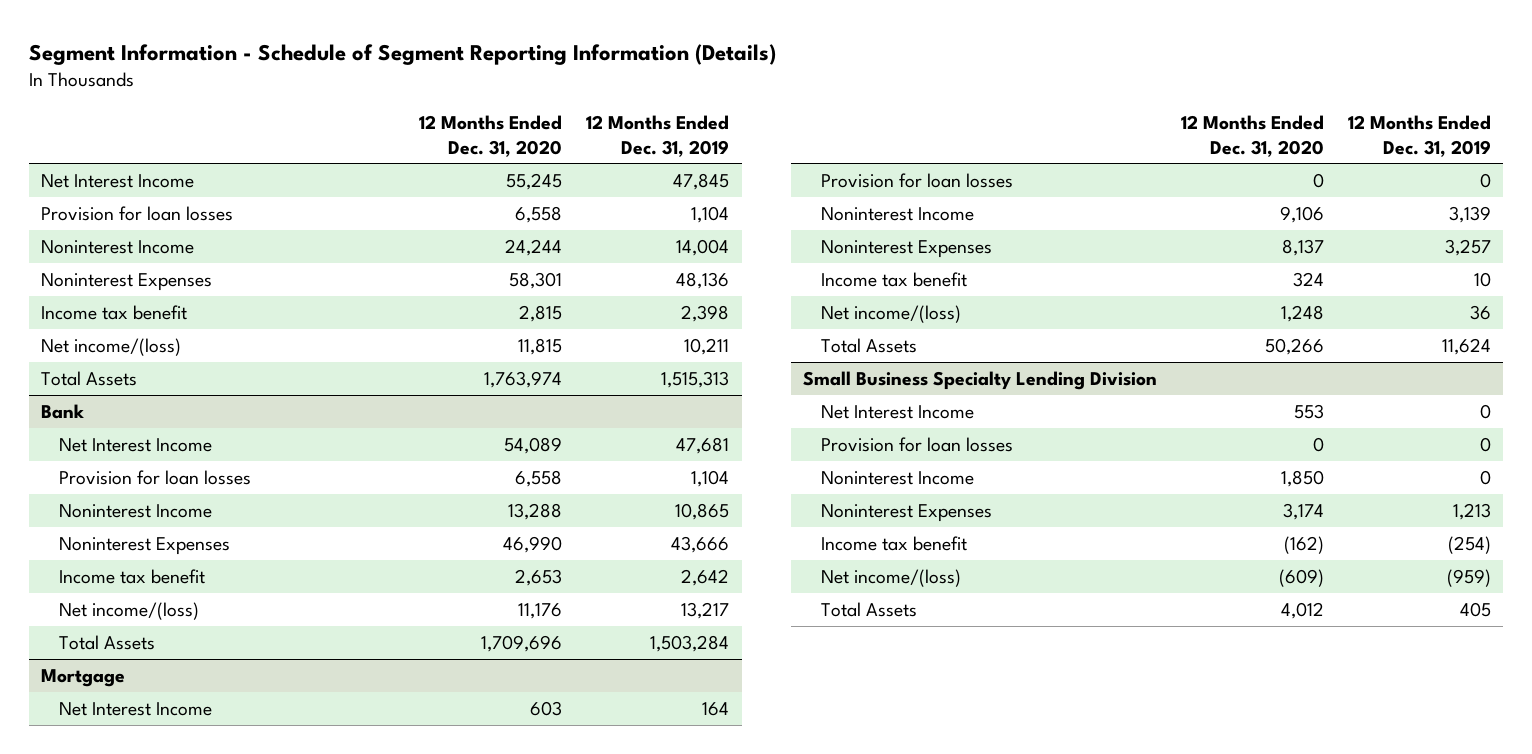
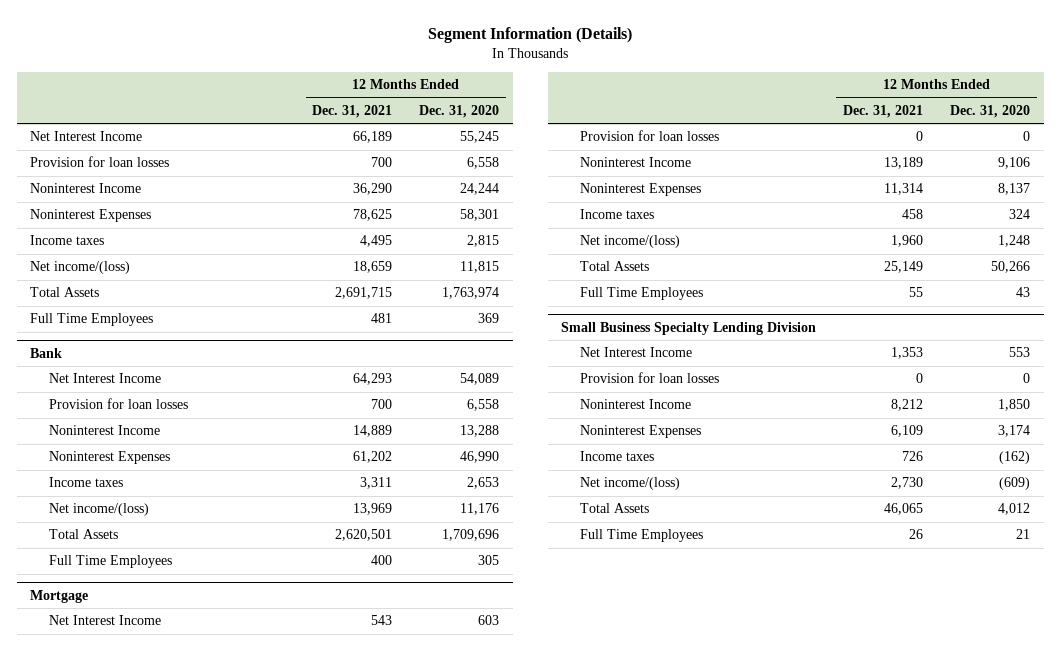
[29,43,777,65] Segment Information - Schedule of Segment Reporting Information (Details) -> [428,26,633,43] Segment Information (Details)
[586,114,730,157] 12 Months Ended Dec. 31, 2019 -> none
none -> [312,104,393,118] Dec. 31, 2021
[41,304,188,320] Income tax benefit -> [30,235,105,246] Income taxes
none -> [30,313,154,327] Full Time Employees
[59,568,206,584] Income tax benefit -> [48,477,123,488] Income taxes
none -> [48,555,172,569] Full Time Employees
[820,271,967,287] Income tax benefit -> [579,209,654,220] Income taxes
none -> [579,287,703,301] Full Time Employees
[820,535,967,551] Income tax benefit -> [579,451,654,462] Income taxes
none -> [579,529,703,543] Full Time Employees

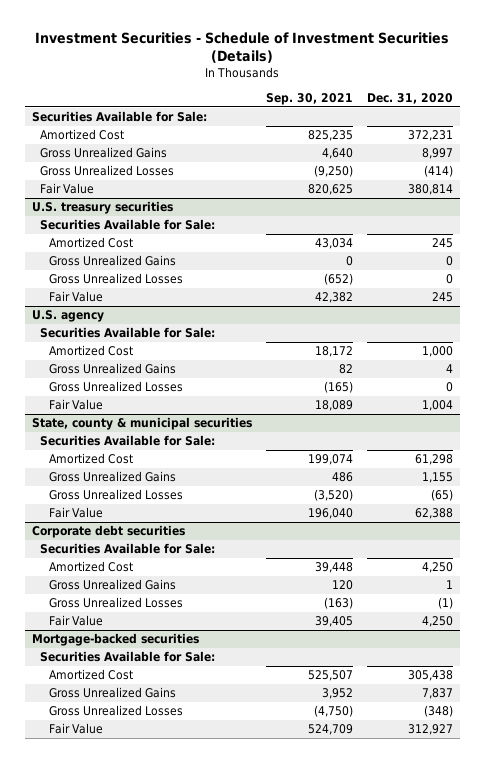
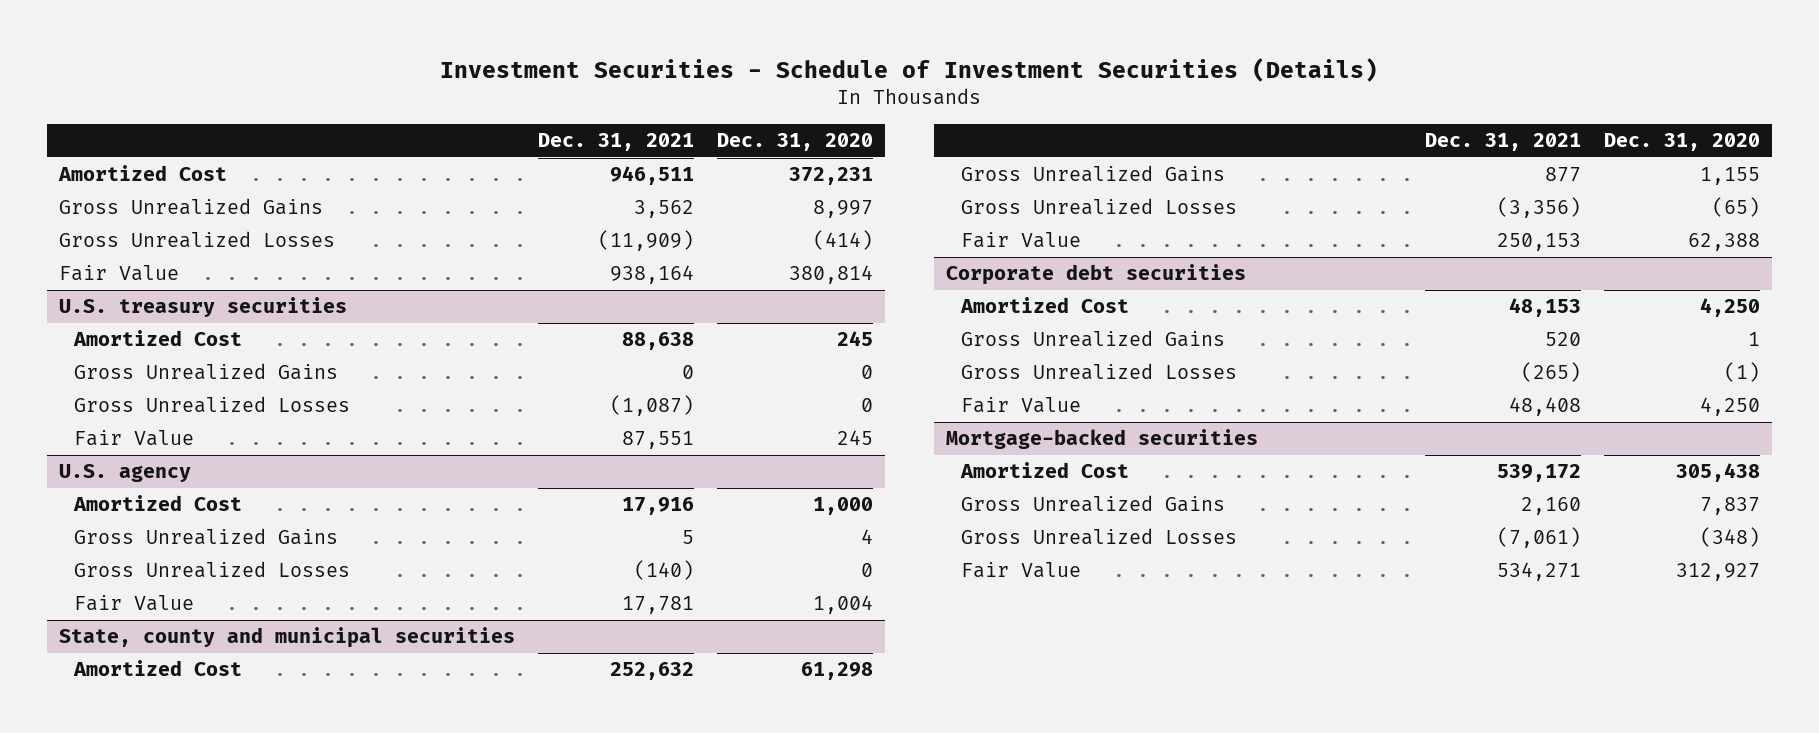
[265,93,353,106] Sep. 30, 2021 -> none
none -> [537,133,694,152] Dec. 31, 2021
[31,111,207,123] Securities Available for Sale: -> none
[40,219,216,231] Securities Available for Sale: -> none
[40,327,216,339] Securities Available for Sale: -> none
[40,435,216,447] Securities Available for Sale: -> none
[31,417,252,431] State, county & municipal securities -> [58,627,515,649] State, county and municipal securities
[40,543,216,555] Securities Available for Sale: -> none
[40,651,216,663] Securities Available for Sale: -> none

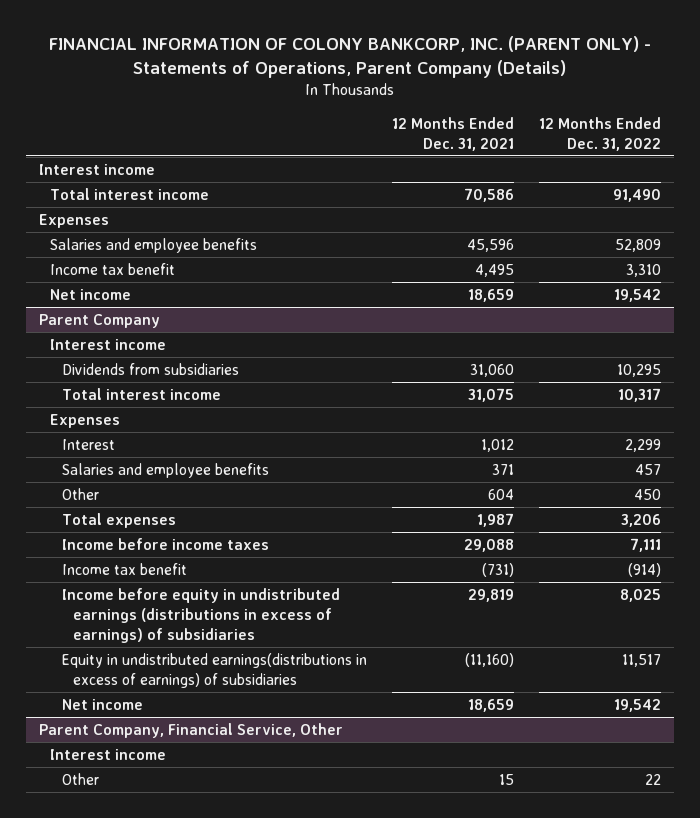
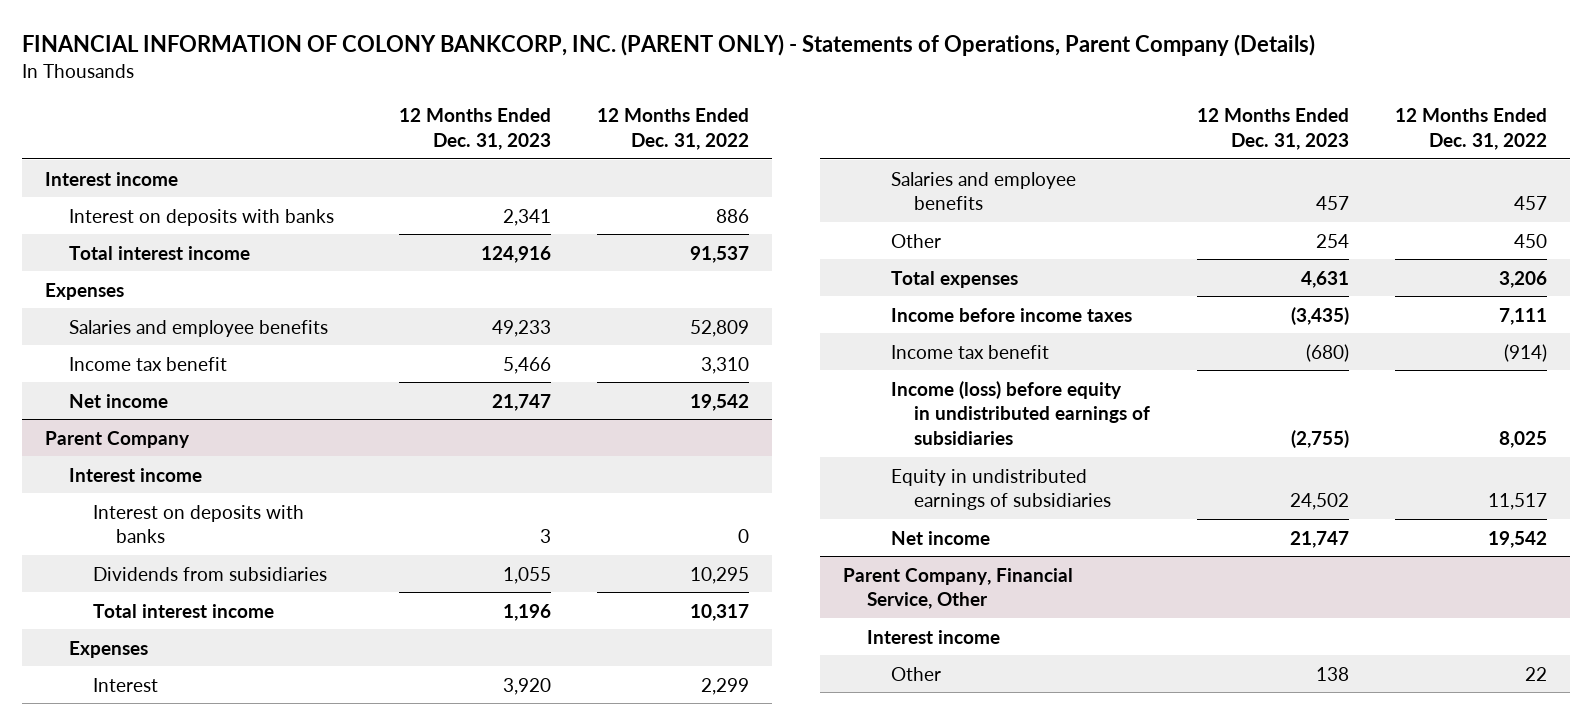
[391,116,514,151] 12 Months Ended Dec. 31, 2021 -> none
none -> [398,108,551,151] 12 Months Ended Dec. 31, 2023
none -> [69,208,335,226] Interest on deposits with banks
[613,188,662,202] 91,490 -> [690,245,750,263] 91,537
none -> [92,504,304,544] Interest on deposits with banks
[61,587,340,643] Income before equity in undistributed earnings (distributions in excess of earnings) of subsidiaries -> [890,380,1151,445] Income (loss) before equity in undistributed earnings of subsidiaries
[61,652,367,688] Equity in undistributed earnings(distributions in excess of earnings) of subsidiaries -> [890,468,1112,511] Equity in undistributed earnings of subsidiaries

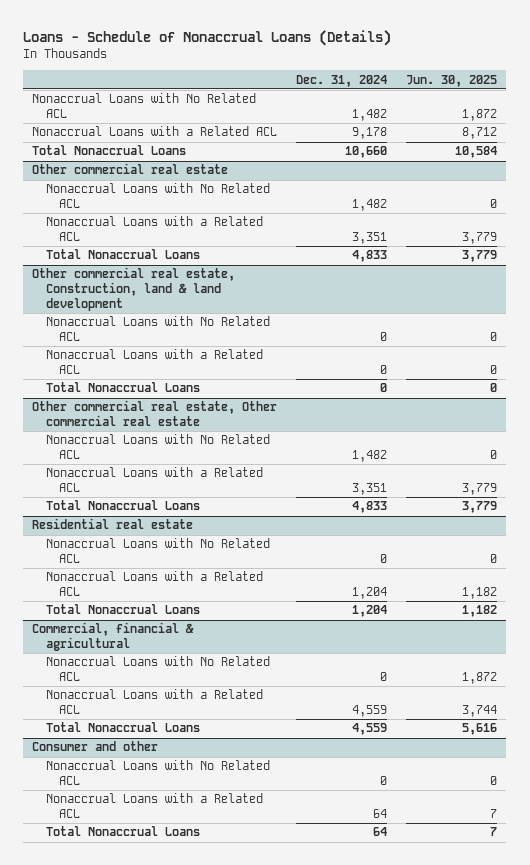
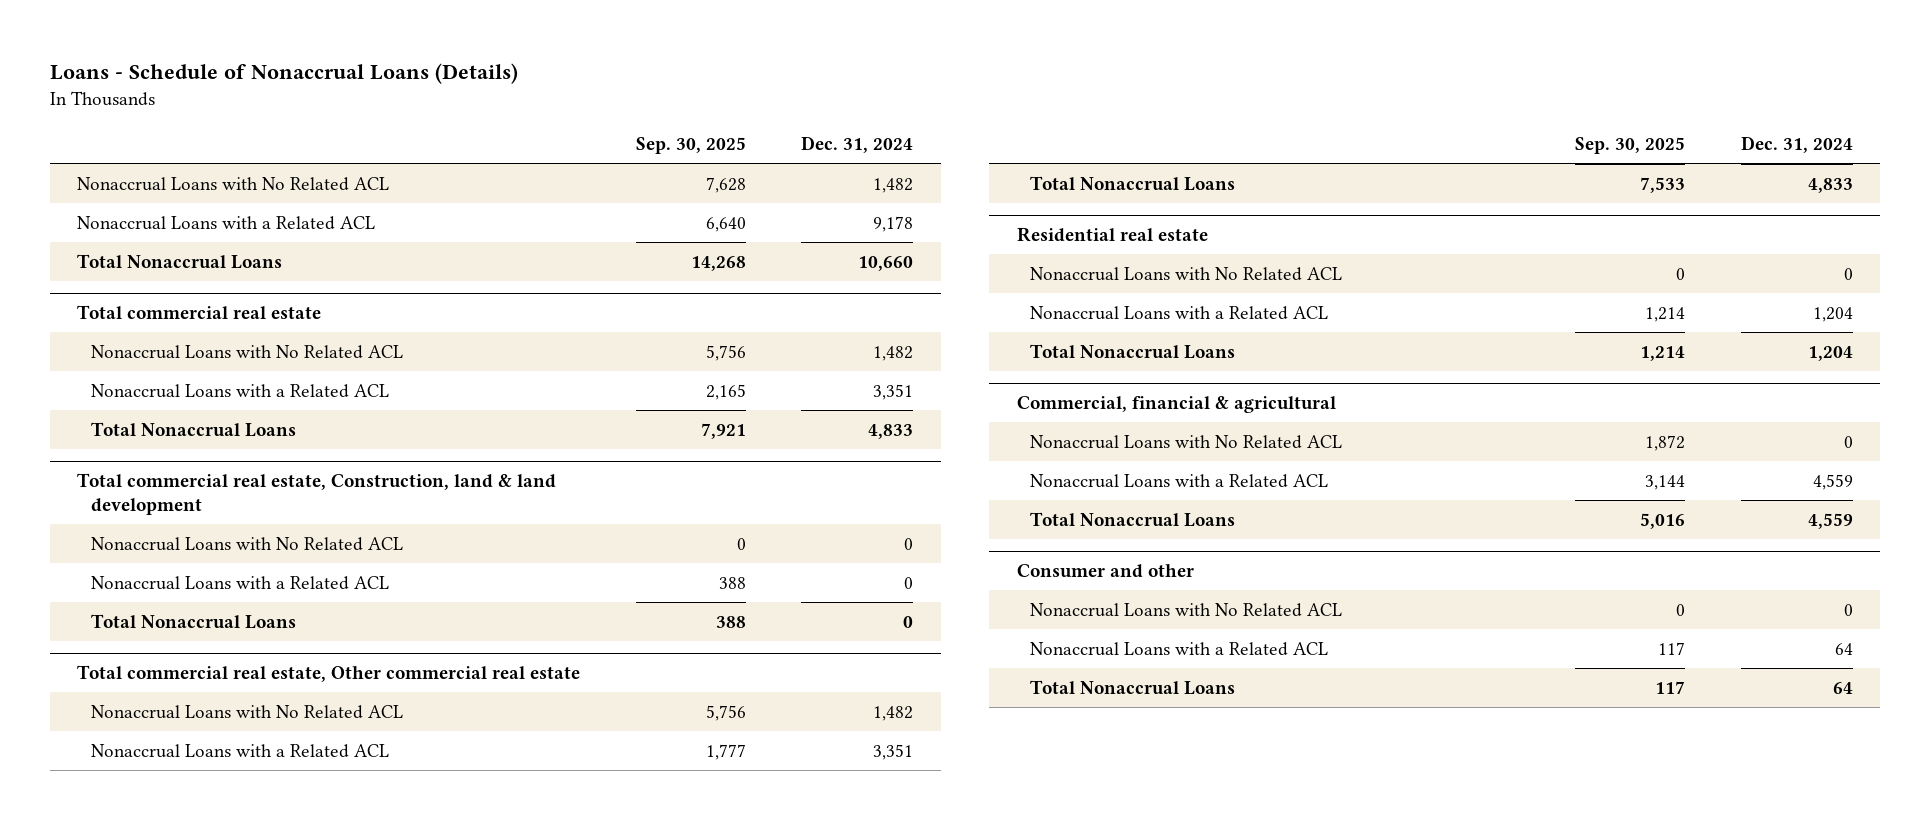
[406,74,498,87] Jun. 30, 2025 -> none
none -> [635,136,746,154] Sep. 30, 2025
[32,163,229,175] Other commercial real estate -> [77,304,322,319] Total commercial real estate
[32,267,236,311] Other commercial real estate, Construction, land & land development -> [77,472,557,516] Total commercial real estate, Construction, land & land development
[32,400,278,427] Other commercial real estate, Other commercial real estate -> [77,664,581,682] Total commercial real estate, Other commercial real estate

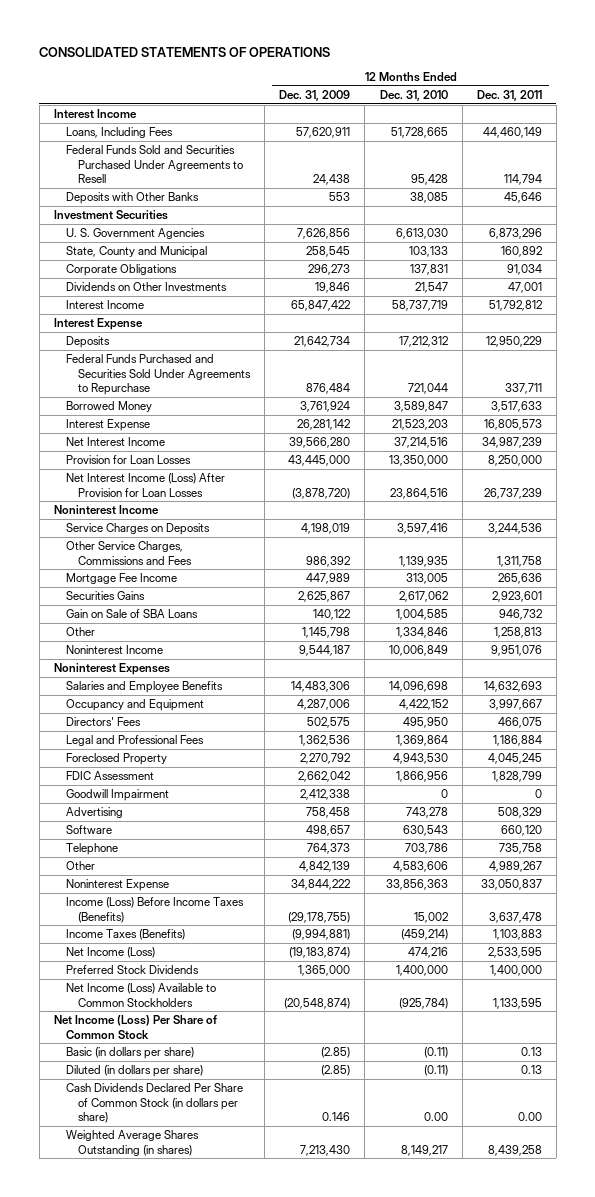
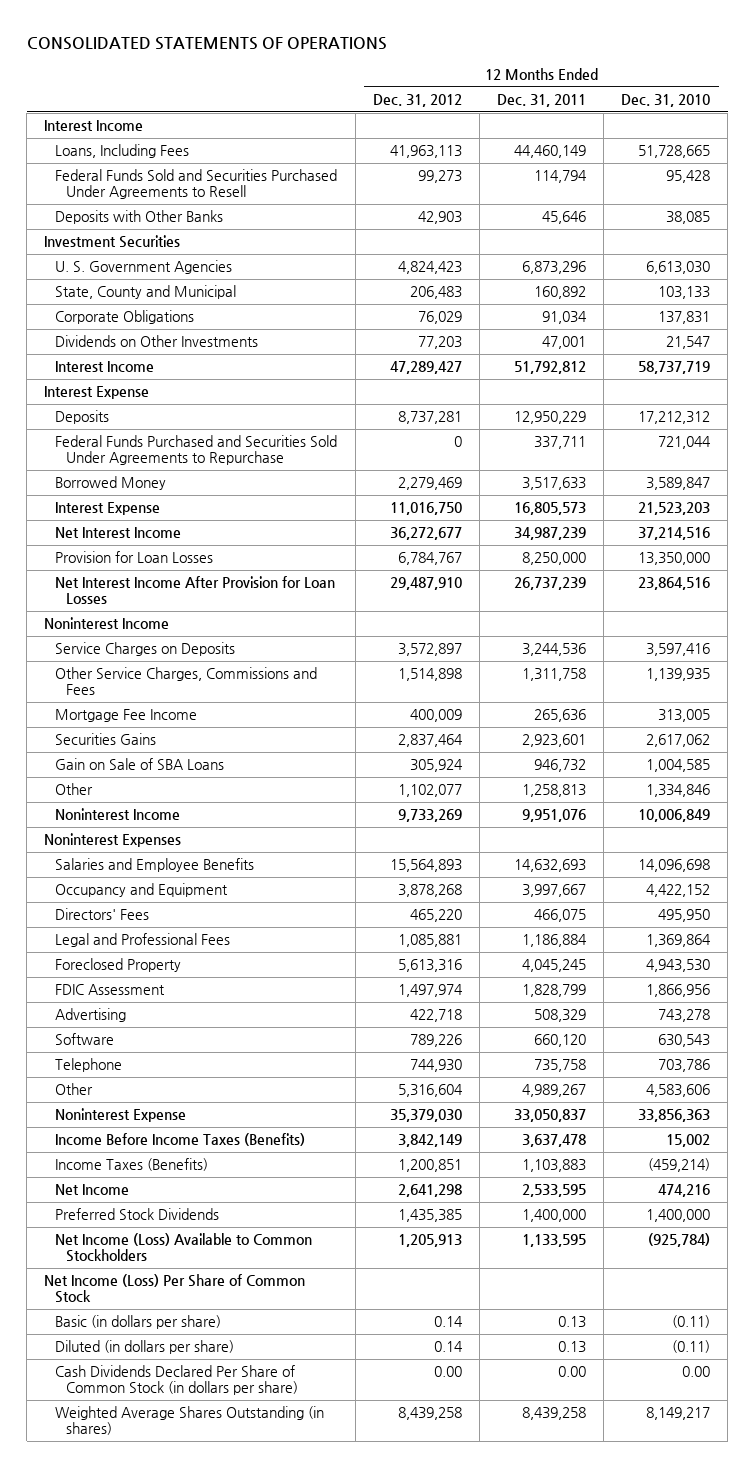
[279,90,351,102] Dec. 31, 2009 -> none
none -> [372,93,462,107] Dec. 31, 2012
[65,473,225,497] Net Interest Income (Loss) After Provision for Loan Losses -> [55,576,336,605] Net Interest Income After Provision for Loan Losses
[65,789,169,802] Goodwill Impairment -> none
[65,897,244,923] Income (Loss) Before Income Taxes (Benefits) -> [55,1133,306,1147] Income Before Income Taxes (Benefits)
[65,947,155,959] Net Income (Loss) -> [55,1184,130,1196] Net Income

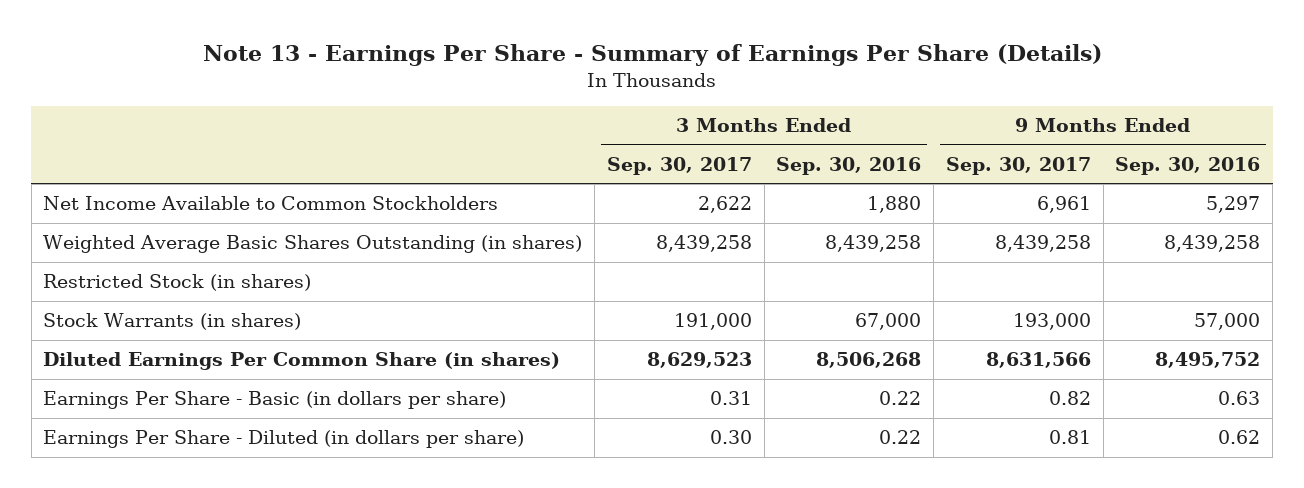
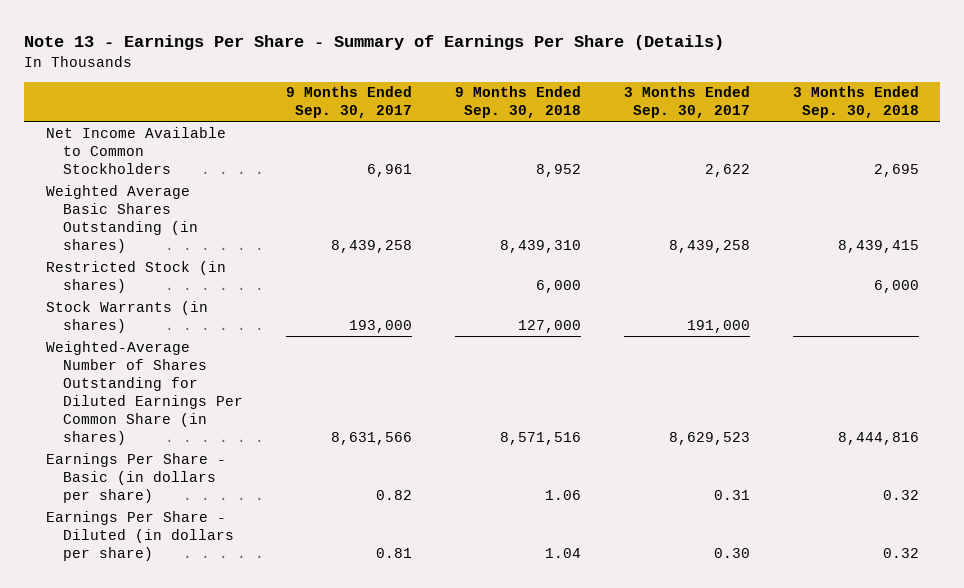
[776,156,922,175] Sep. 30, 2016 -> none
[1115,156,1261,175] Sep. 30, 2016 -> none
none -> [454,86,581,119] 9 Months Ended Sep. 30, 2018
none -> [792,86,919,119] 3 Months Ended Sep. 30, 2018
[43,352,561,371] Diluted Earnings Per Common Share (in shares) -> [45,340,243,446] Weighted-Average Number of Shares Outstanding for Diluted Earnings Per Common Share (in shares)

